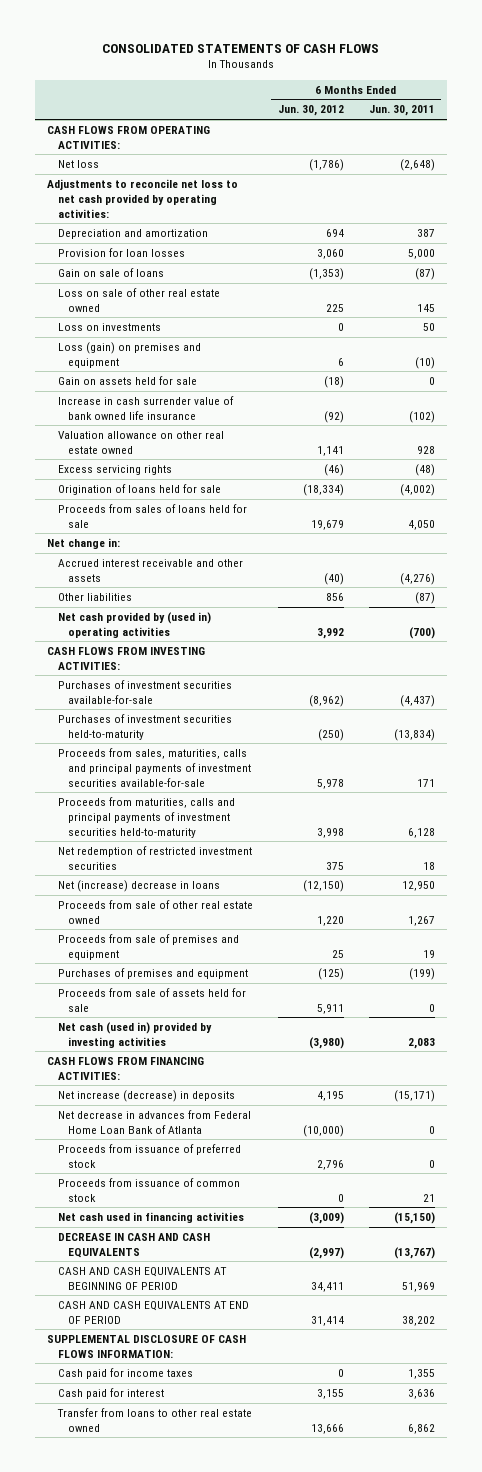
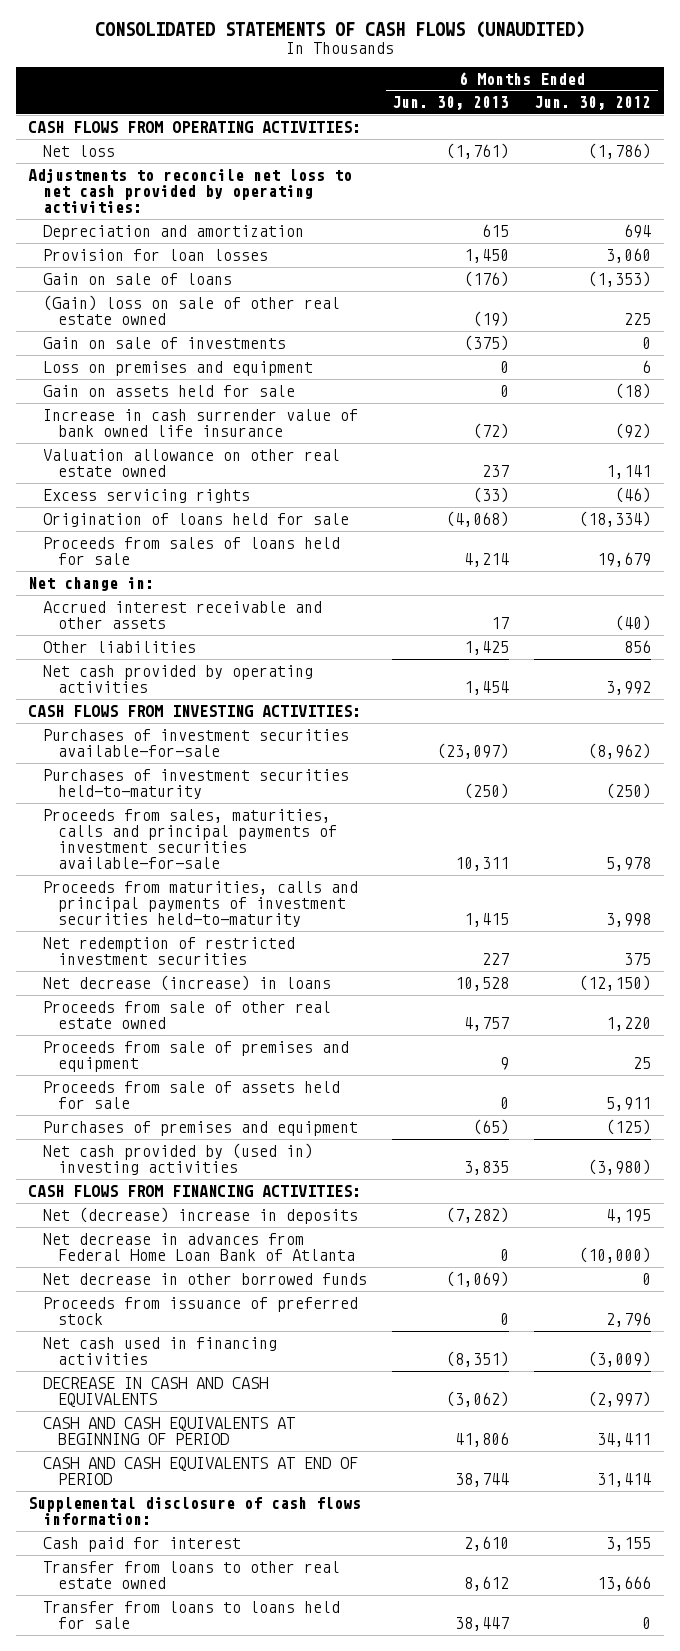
[102,43,380,53] CONSOLIDATED STATEMENTS OF CASH FLOWS -> [94,21,585,39] CONSOLIDATED STATEMENTS OF CASH FLOWS (UNAUDITED)
[368,105,435,117] Jun. 30, 2011 -> none
none -> [392,96,510,111] Jun. 30, 2013
[57,287,220,312] Loss on sale of other real estate owned -> [43,294,341,326] (Gain) loss on sale of other real estate owned
[57,322,161,331] Loss on investments -> [43,336,287,349] Gain on sale of investments
[57,341,201,368] Loss (gain) on premises and equipment -> [43,360,314,376] Loss on premises and equipment
[57,611,211,638] Net cash provided by (used in) operating activities -> [43,664,314,694] Net cash provided by operating activities
[57,879,220,892] Net (increase) decrease in loans -> [43,974,332,991] Net decrease (increase) in loans
[57,967,248,979] Purchases of premises and equipment -> [43,1120,359,1136] Purchases of premises and equipment
[57,1021,212,1048] Net cash (used in) provided by investing activities -> [43,1142,314,1176] Net cash provided by (used in) investing activities
[57,1089,235,1102] Net increase (decrease) in deposits -> [43,1206,359,1224] Net (decrease) increase in deposits
none -> [43,1272,368,1285] Net decrease in other borrowed funds
[57,1177,240,1202] Proceeds from issuance of common stock -> none
[57,1367,193,1379] Cash paid for income taxes -> none
[47,1334,247,1358] SUPPLEMENTAL DISCLOSURE OF CASH FLOWS INFORMATION: -> [28,1496,362,1526] Supplemental disclosure of cash flows information:
none -> [43,1600,341,1630] Transfer from loans to loans held for sale

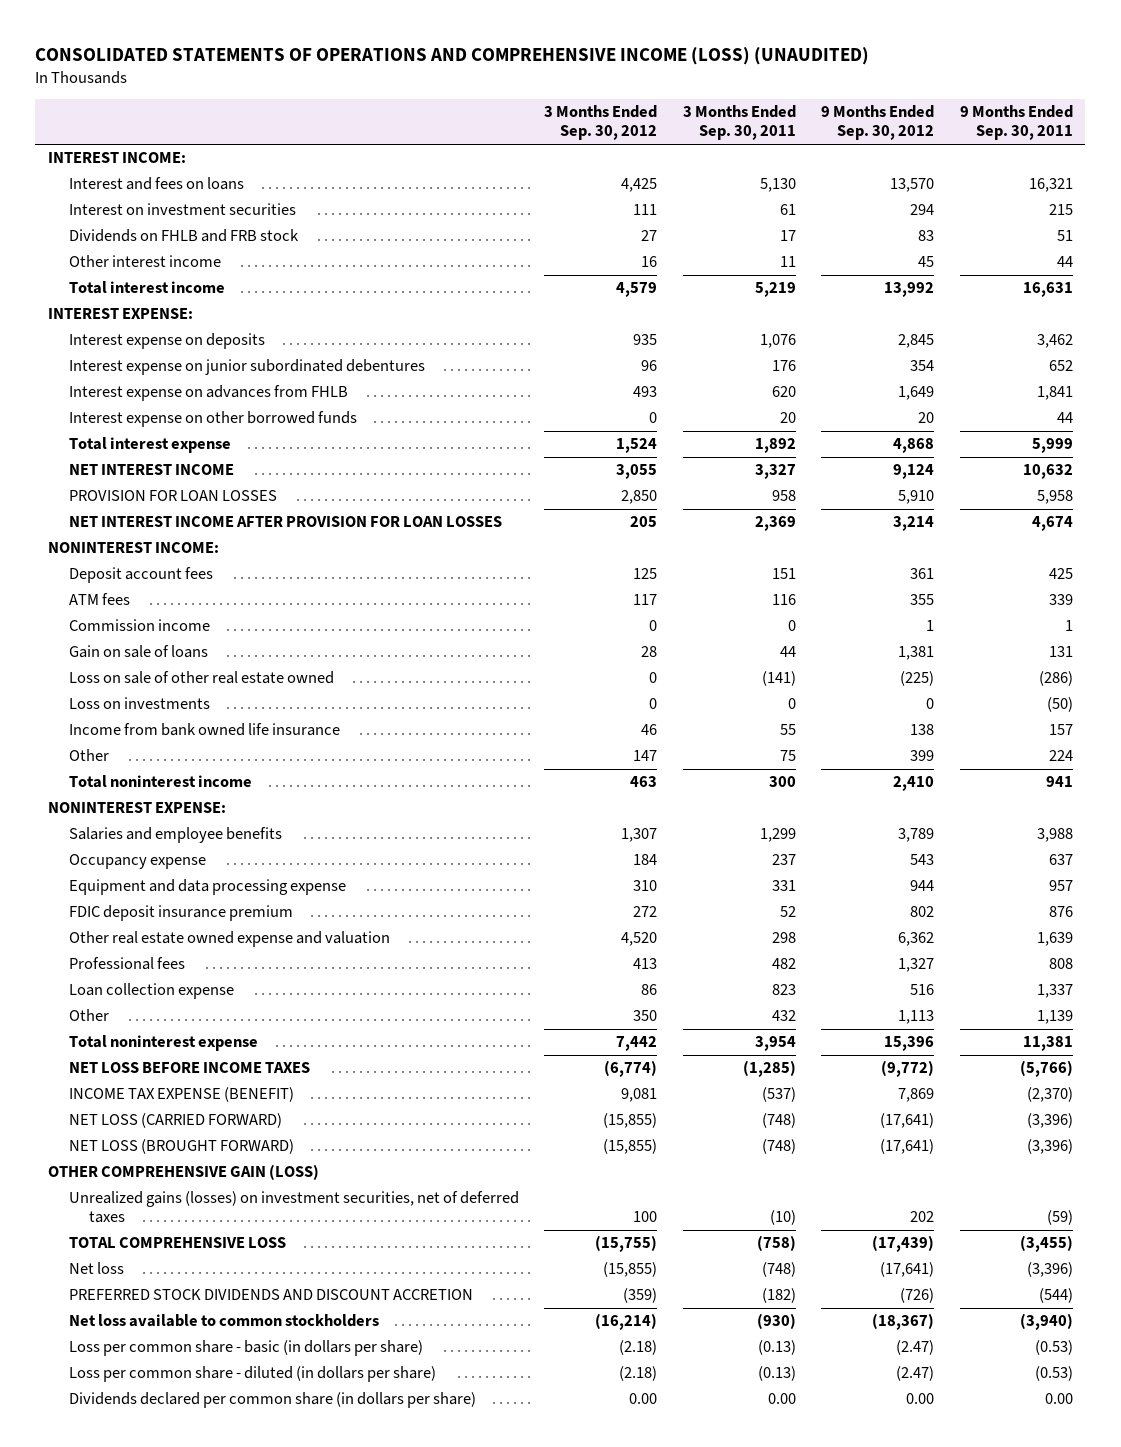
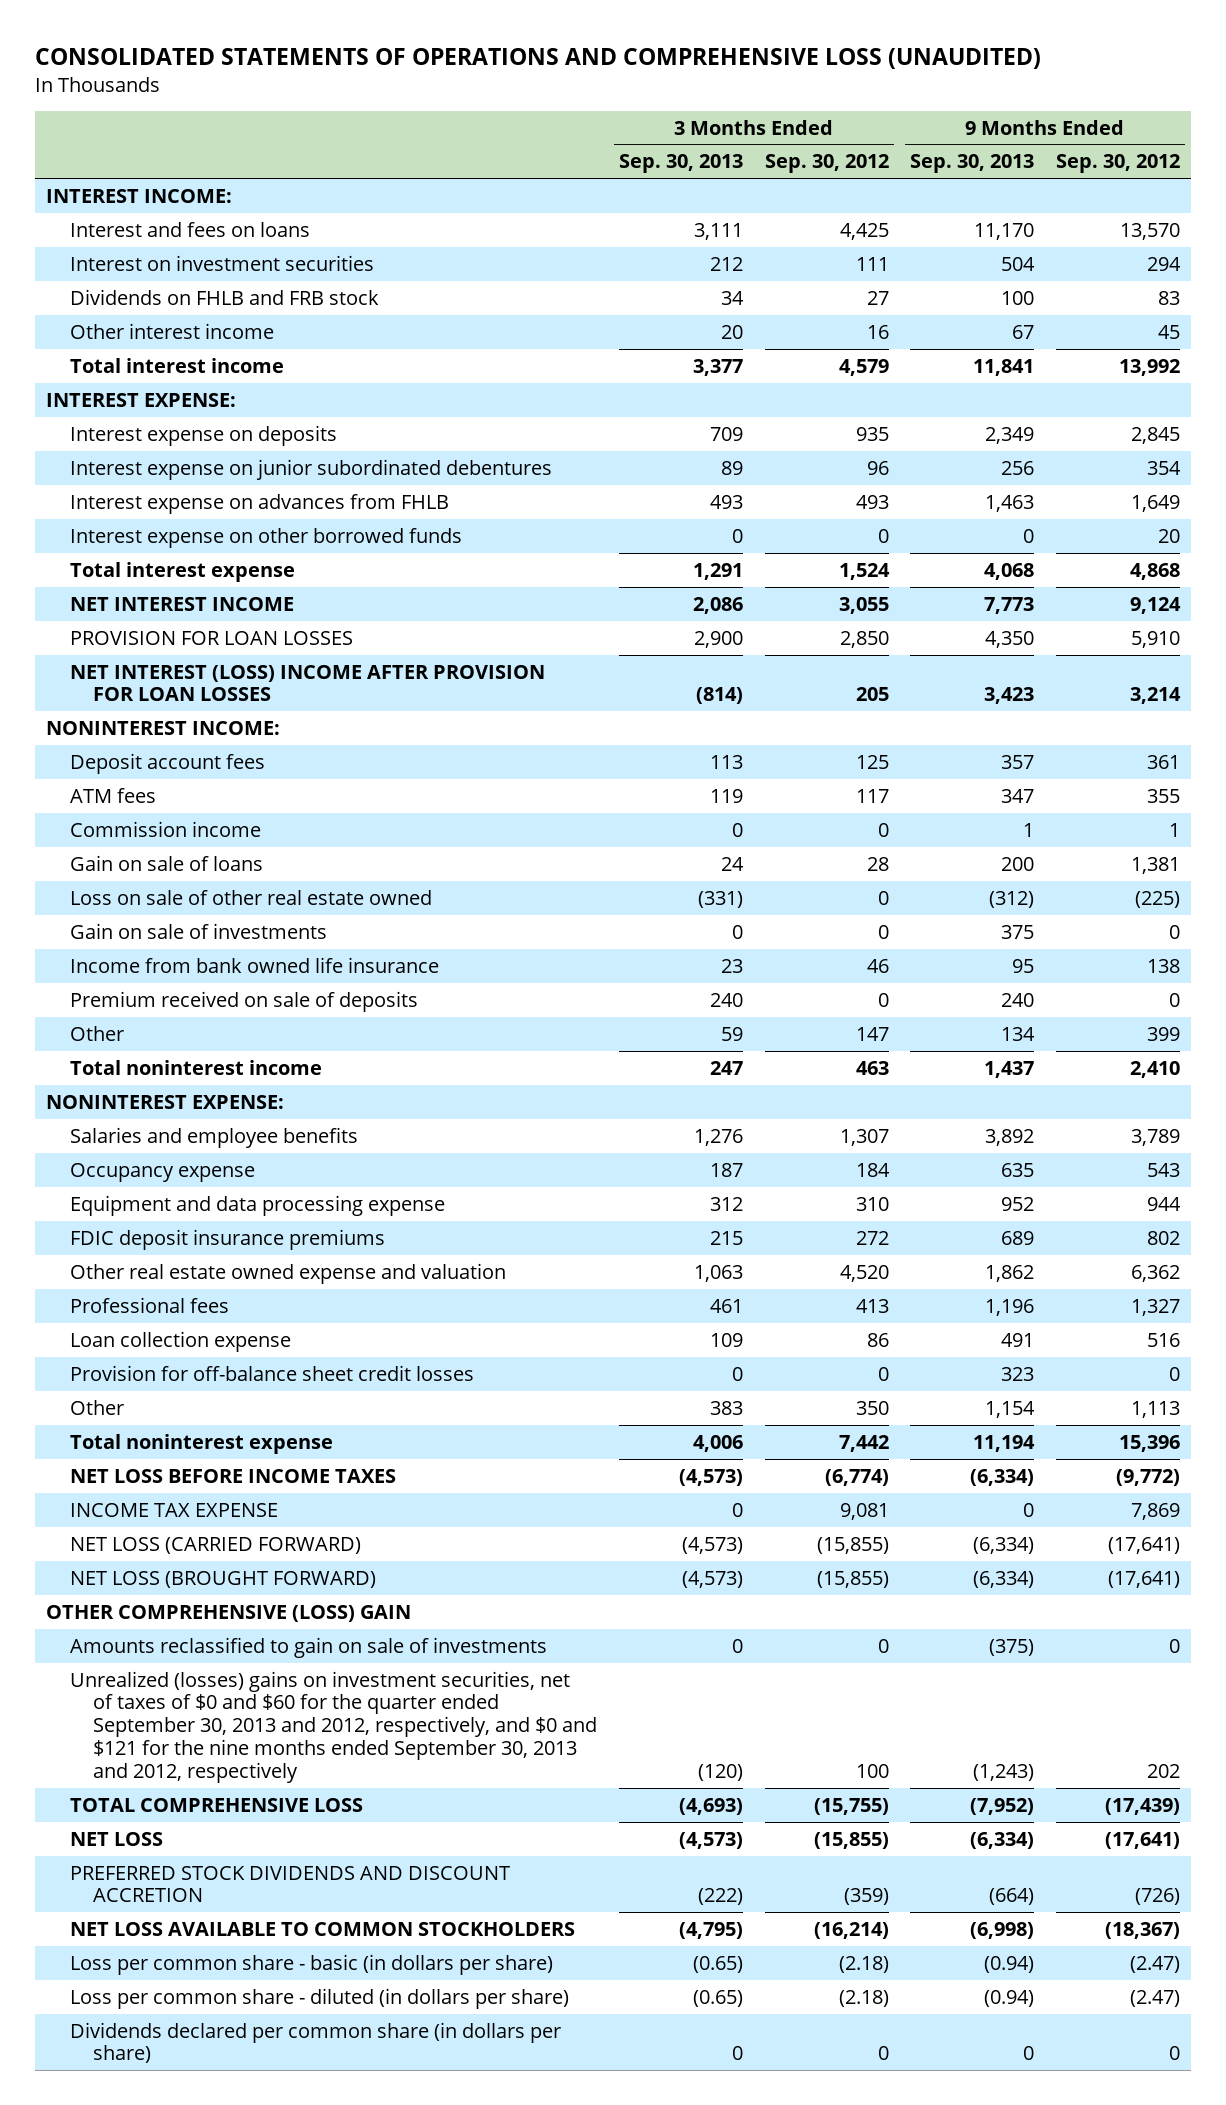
[35,46,870,65] CONSOLIDATED STATEMENTS OF OPERATIONS AND COMPREHENSIVE INCOME (LOSS) (UNAUDITED) -> [35,48,1042,70] CONSOLIDATED STATEMENTS OF OPERATIONS AND COMPREHENSIVE LOSS (UNAUDITED)
[682,105,796,141] 3 Months Ended Sep. 30, 2011 -> none
[959,105,1073,141] 9 Months Ended Sep. 30, 2011 -> none
none -> [619,154,744,174] Sep. 30, 2013
none -> [910,154,1035,174] Sep. 30, 2013
[68,516,502,528] NET INTEREST INCOME AFTER PROVISION FOR LOAN LOSSES -> [69,664,545,702] NET INTEREST (LOSS) INCOME AFTER PROVISION FOR LOAN LOSSES
[68,697,210,710] Loss on investments -> [69,922,327,939] Gain on sale of investments
none -> [69,990,418,1012] Premium received on sale of deposits
[68,905,293,922] FDIC deposit insurance premium -> [69,1228,385,1250] FDIC deposit insurance premiums
none -> [69,1364,474,1381] Provision for off-balance sheet credit losses
[68,1087,294,1103] INCOME TAX EXPENSE (BENEFIT) -> [69,1502,278,1517] INCOME TAX EXPENSE
[48,1164,320,1181] OTHER COMPREHENSIVE GAIN (LOSS) -> [45,1604,411,1622] OTHER COMPREHENSIVE (LOSS) GAIN
none -> [69,1636,547,1658] Amounts reclassified to gain on sale of investments
[68,1191,519,1224] Unrealized gains (losses) on investment securities, net of deferred taxes -> [69,1670,598,1783] Unrealized (losses) gains on investment securities, net of taxes of $0 and $60 for the quarter ended September 30, 2013 and 2012, respectively, and $0 and $121 for the nine months ended September 30, 2013 and 2012, respectively
[68,1262,124,1275] Net loss -> [69,1831,163,1846] NET LOSS
[68,1314,379,1328] Net loss available to common stockholders -> [69,1921,575,1936] NET LOSS AVAILABLE TO COMMON STOCKHOLDERS
[629,1393,658,1405] 0.00 -> [877,2046,889,2061] 0
[906,1393,935,1405] 0.00 -> [1168,2046,1180,2061] 0

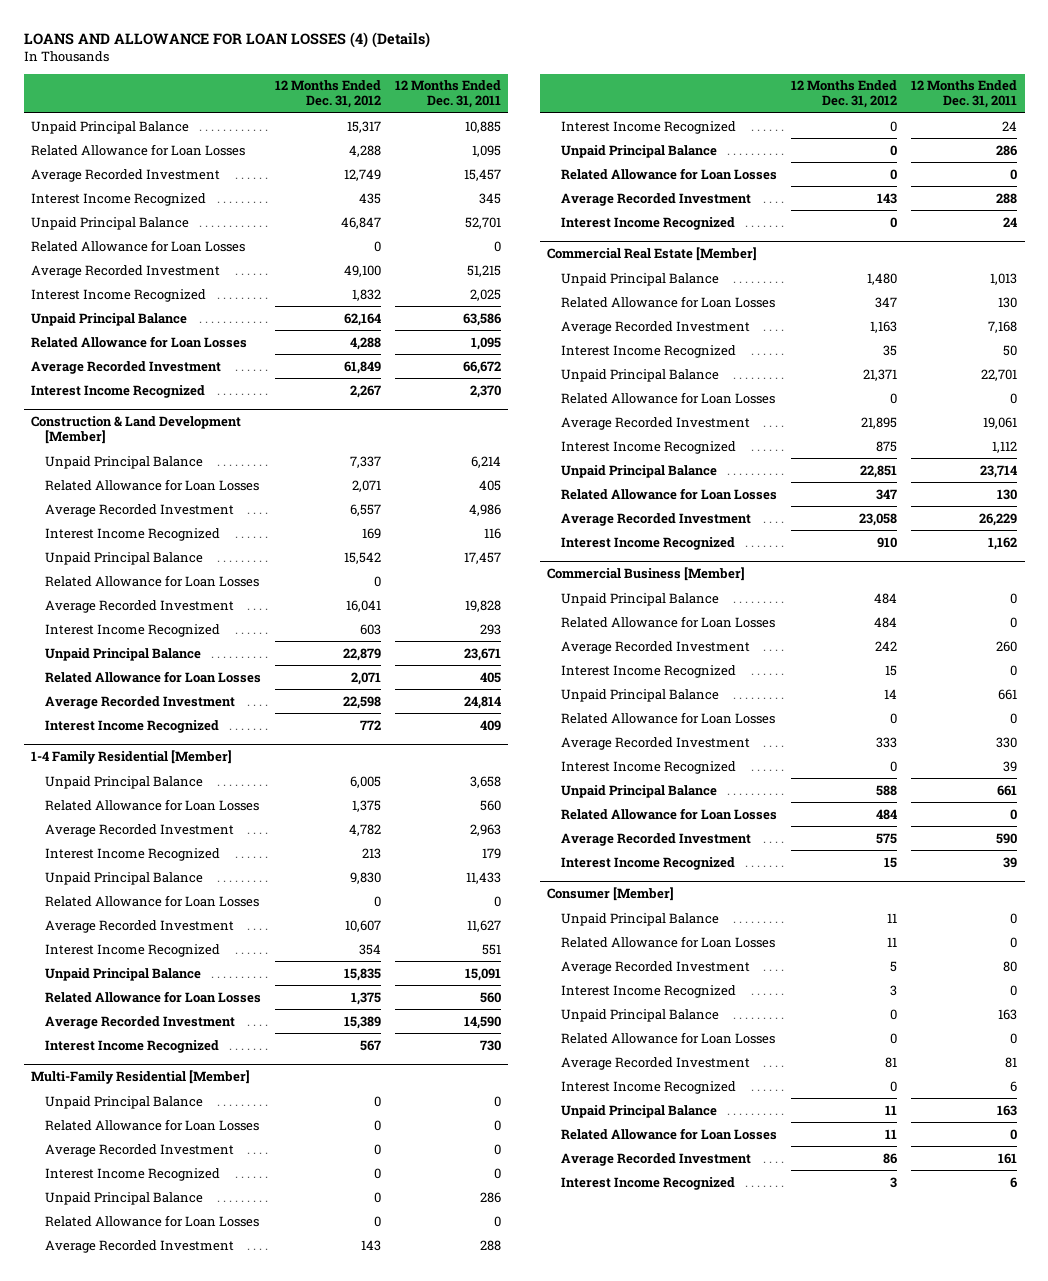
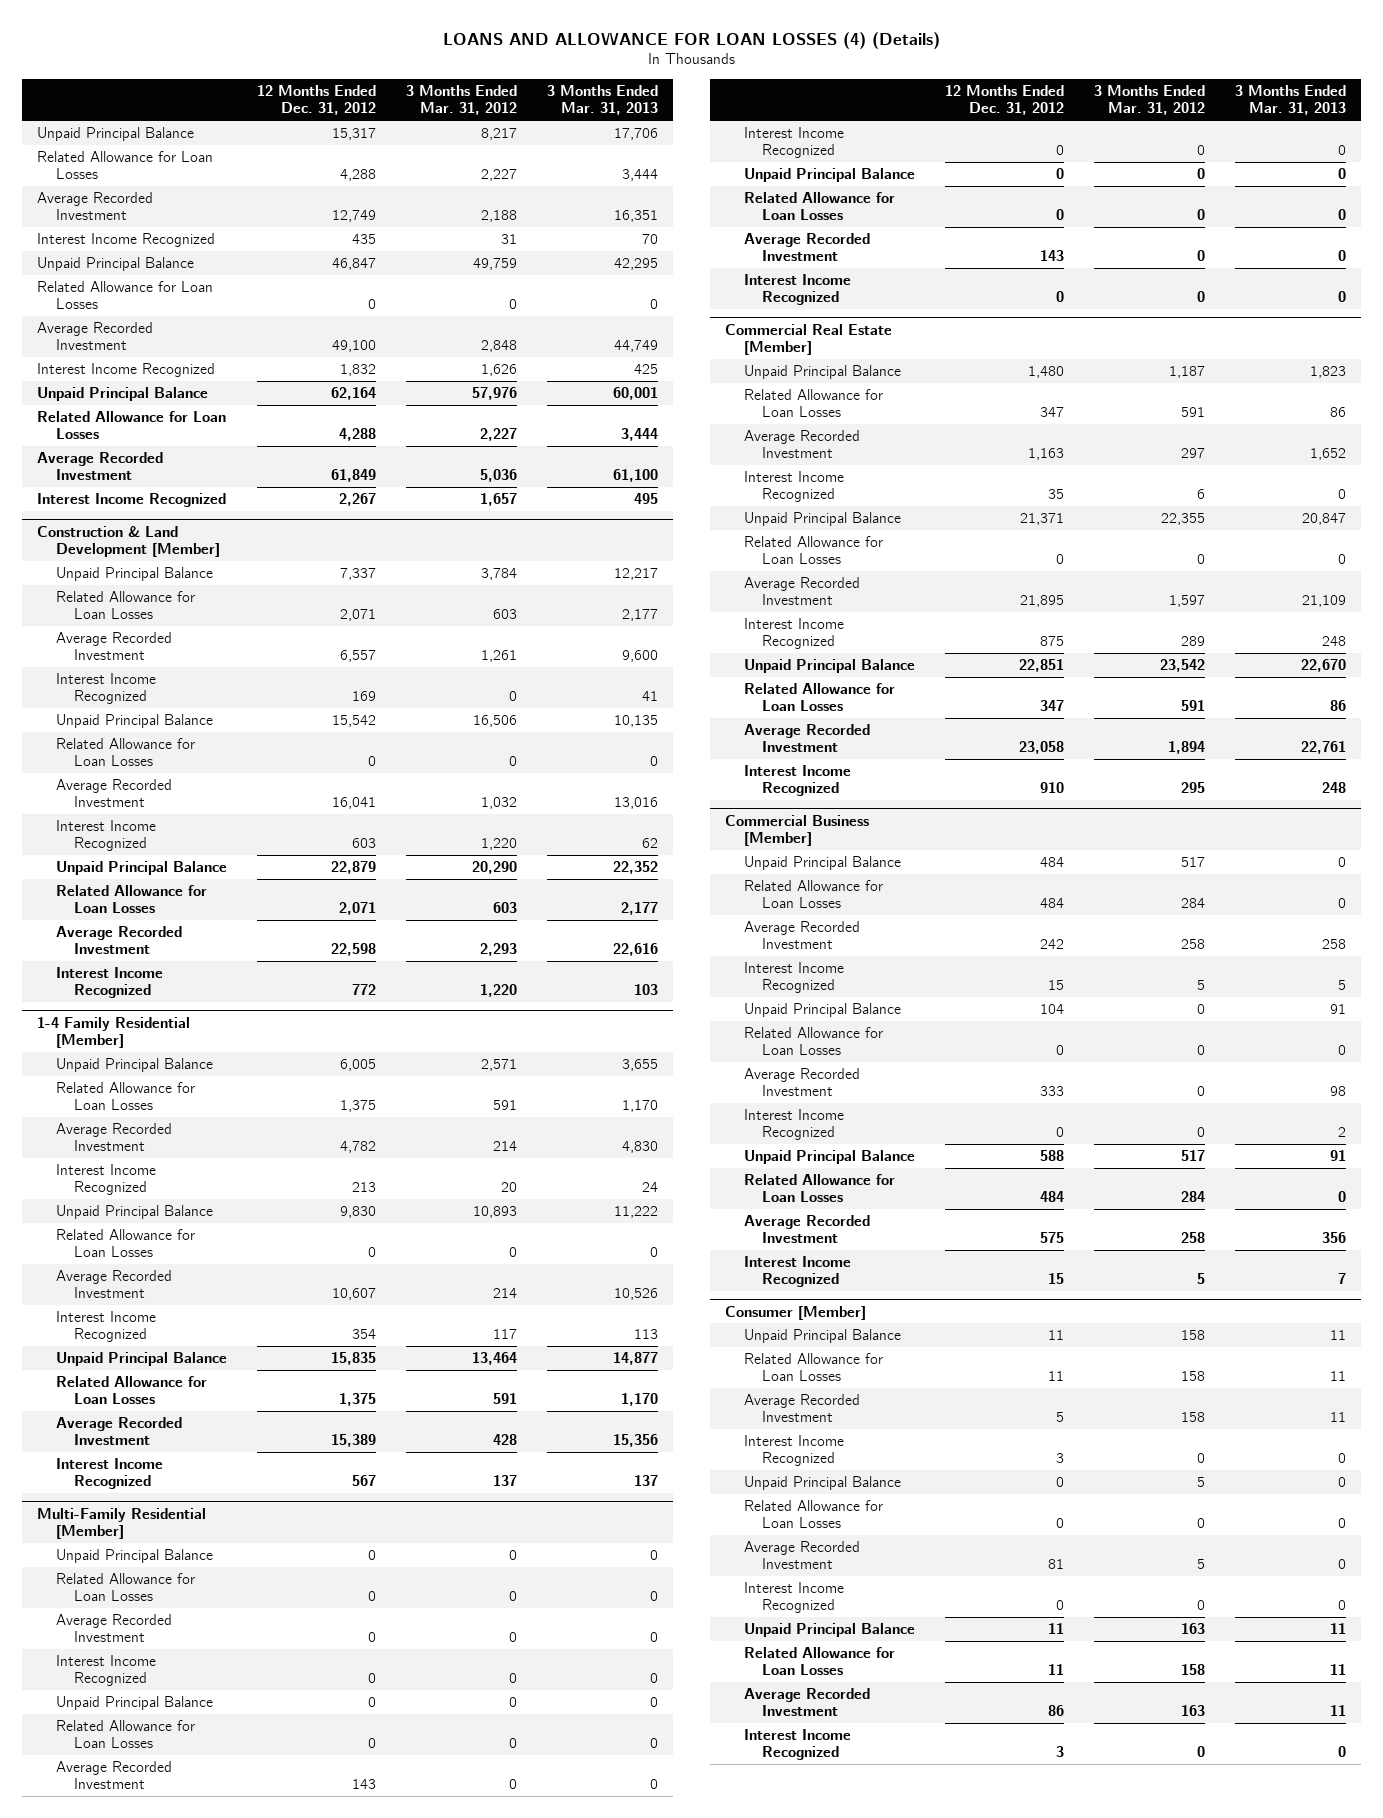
[395,80,502,109] 12 Months Ended Dec. 31, 2011 -> none
none -> [406,84,518,116] 3 Months Ended Mar. 31, 2012
none -> [547,84,659,116] 3 Months Ended Mar. 31, 2013
[884,688,898,699] 14 -> [1039,1003,1064,1014] 104

